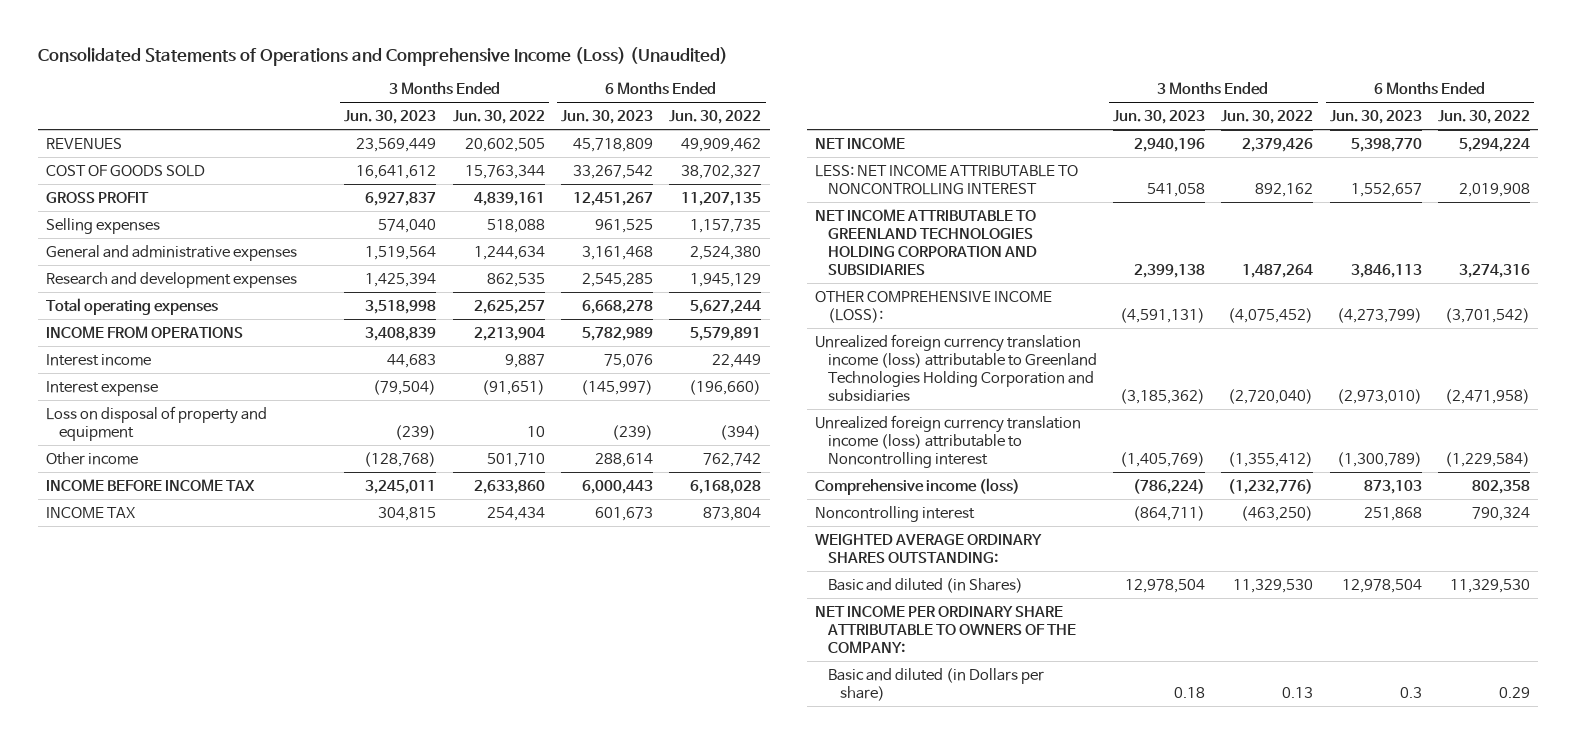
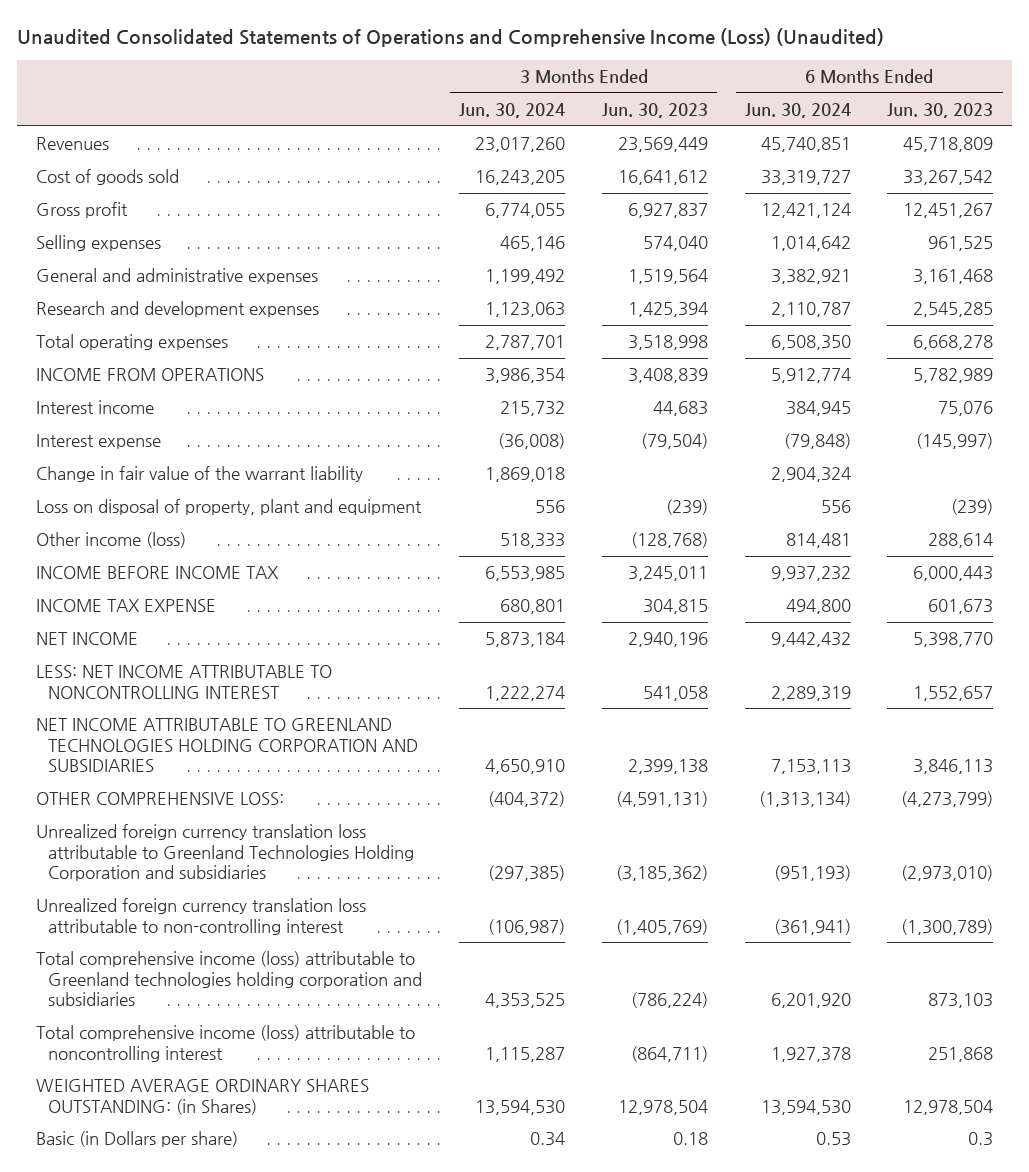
[37,46,728,66] Consolidated Statements of Operations and Comprehensive Income (Loss) (Unaudited) -> [17,28,885,48] Unaudited Consolidated Statements of Operations and Comprehensive Income (Loss) (Unaudited)
[452,110,545,125] Jun. 30, 2022 -> none
[669,110,762,125] Jun. 30, 2022 -> none
none -> [459,103,566,119] Jun. 30, 2024
none -> [744,103,851,119] Jun. 30, 2024
[46,137,123,150] REVENUES -> [35,137,109,151] Revenues
[46,164,206,177] COST OF GOODS SOLD -> [35,169,179,186] Cost of goods sold
[46,191,150,203] GROSS PROFIT -> [35,202,128,219] Gross profit
none -> [35,466,363,483] Change in fair value of the warrant liability
[46,405,268,441] Loss on disposal of property and equipment -> [35,499,422,516] Loss on disposal of property, plant and equipment
[46,451,139,465] Other income -> [35,532,186,549] Other income (loss)
[46,506,136,519] INCOME TAX -> [35,599,216,613] INCOME TAX EXPENSE
[814,533,1042,563] WEIGHTED AVERAGE ORDINARY SHARES OUTSTANDING: -> none
[814,604,1076,654] NET INCOME PER ORDINARY SHARE ATTRIBUTABLE TO OWNERS OF THE COMPANY: -> none
[814,290,1052,323] OTHER COMPREHENSIVE INCOME (LOSS): -> [35,792,284,806] OTHER COMPREHENSIVE LOSS:
[814,333,1097,403] Unrealized foreign currency translation income (loss) attributable to Greenland Technologies Holding Corporation and subsidiaries -> [35,824,415,881] Unrealized foreign currency translation loss attributable to Greenland Technologies Holding Corporation and subsidiaries
[814,414,1081,469] Unrealized foreign currency translation income (loss) attributable to Noncontrolling interest -> [35,898,366,935] Unrealized foreign currency translation loss attributable to non-controlling interest
[814,477,1020,495] Comprehensive income (loss) -> [35,951,423,1006] Total comprehensive income (loss) attributable to Greenland technologies holding corporation and subsidiaries
[814,505,975,522] Noncontrolling interest -> [35,1025,415,1062] Total comprehensive income (loss) attributable to noncontrolling interest
[827,577,1023,593] Basic and diluted (in Shares) -> [35,1079,369,1115] WEIGHTED AVERAGE ORDINARY SHARES OUTSTANDING: (in Shares)
[827,667,1044,701] Basic and diluted (in Dollars per share) -> [35,1131,238,1148] Basic (in Dollars per share)

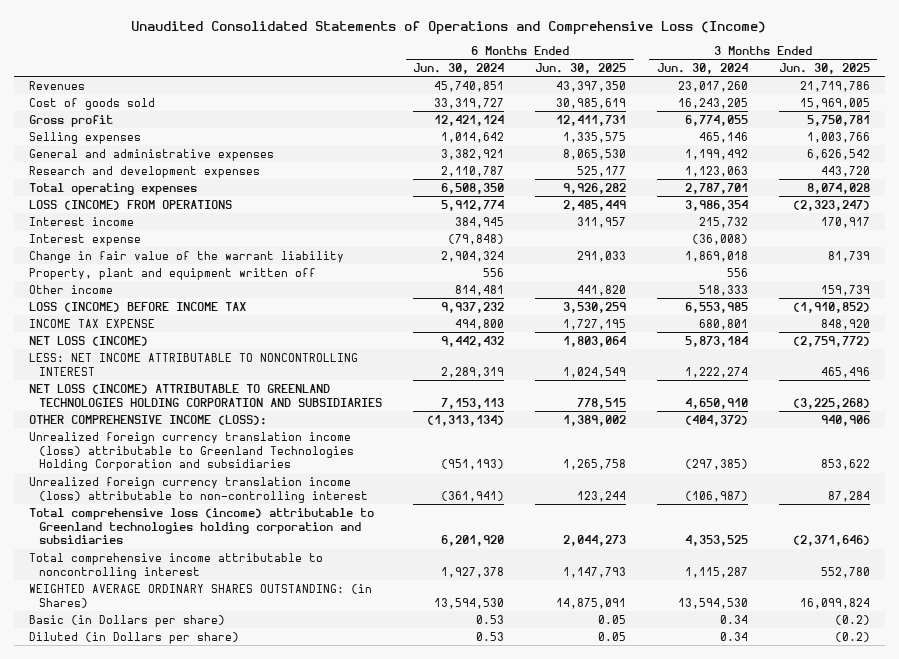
[17,28,885,48] Unaudited Consolidated Statements of Operations and Comprehensive Income (Loss) (Unaudited) -> [131,20,767,35] Unaudited Consolidated Statements of Operations and Comprehensive Loss (Income)
[601,103,708,119] Jun. 30, 2023 -> none
[887,103,994,119] Jun. 30, 2023 -> none
none -> [535,62,627,74] Jun. 30, 2025
none -> [778,62,870,74] Jun. 30, 2025
[35,368,264,382] INCOME FROM OPERATIONS -> [29,199,233,210] LOSS (INCOME) FROM OPERATIONS
[35,499,422,516] Loss on disposal of property, plant and equipment -> [29,267,317,280] Property, plant and equipment written off
[35,532,186,549] Other income (loss) -> [29,284,114,294] Other income
[35,566,279,580] INCOME BEFORE INCOME TAX -> [29,301,247,312] LOSS (INCOME) BEFORE INCOME TAX
[35,632,138,646] NET INCOME -> [29,335,149,346] NET LOSS (INCOME)
[35,718,419,772] NET INCOME ATTRIBUTABLE TO GREENLAND TECHNOLOGIES HOLDING CORPORATION AND SUBSIDIARIES -> [29,383,383,407] NET LOSS (INCOME) ATTRIBUTABLE TO GREENLAND TECHNOLOGIES HOLDING CORPORATION AND SUBSIDIARIES
[35,792,284,806] OTHER COMPREHENSIVE LOSS: -> [29,414,268,425] OTHER COMPREHENSIVE INCOME (LOSS):
[35,824,415,881] Unrealized foreign currency translation loss attributable to Greenland Technologies Holding Corporation and subsidiaries -> [29,431,355,472] Unrealized foreign currency translation income (loss) attributable to Greenland Technologies Holding Corporation and subsidiaries
[35,898,366,935] Unrealized foreign currency translation loss attributable to non-controlling interest -> [29,476,369,503] Unrealized foreign currency translation income (loss) attributable to non-controlling interest
[35,951,423,1006] Total comprehensive income (loss) attributable to Greenland technologies holding corporation and subsidiaries -> [29,507,375,545] Total comprehensive loss (income) attributable to Greenland technologies holding corporation and subsidiaries
[35,1025,415,1062] Total comprehensive income (loss) attributable to noncontrolling interest -> [29,552,324,579] Total comprehensive income attributable to noncontrolling interest
none -> [29,631,240,644] Diluted (in Dollars per share)

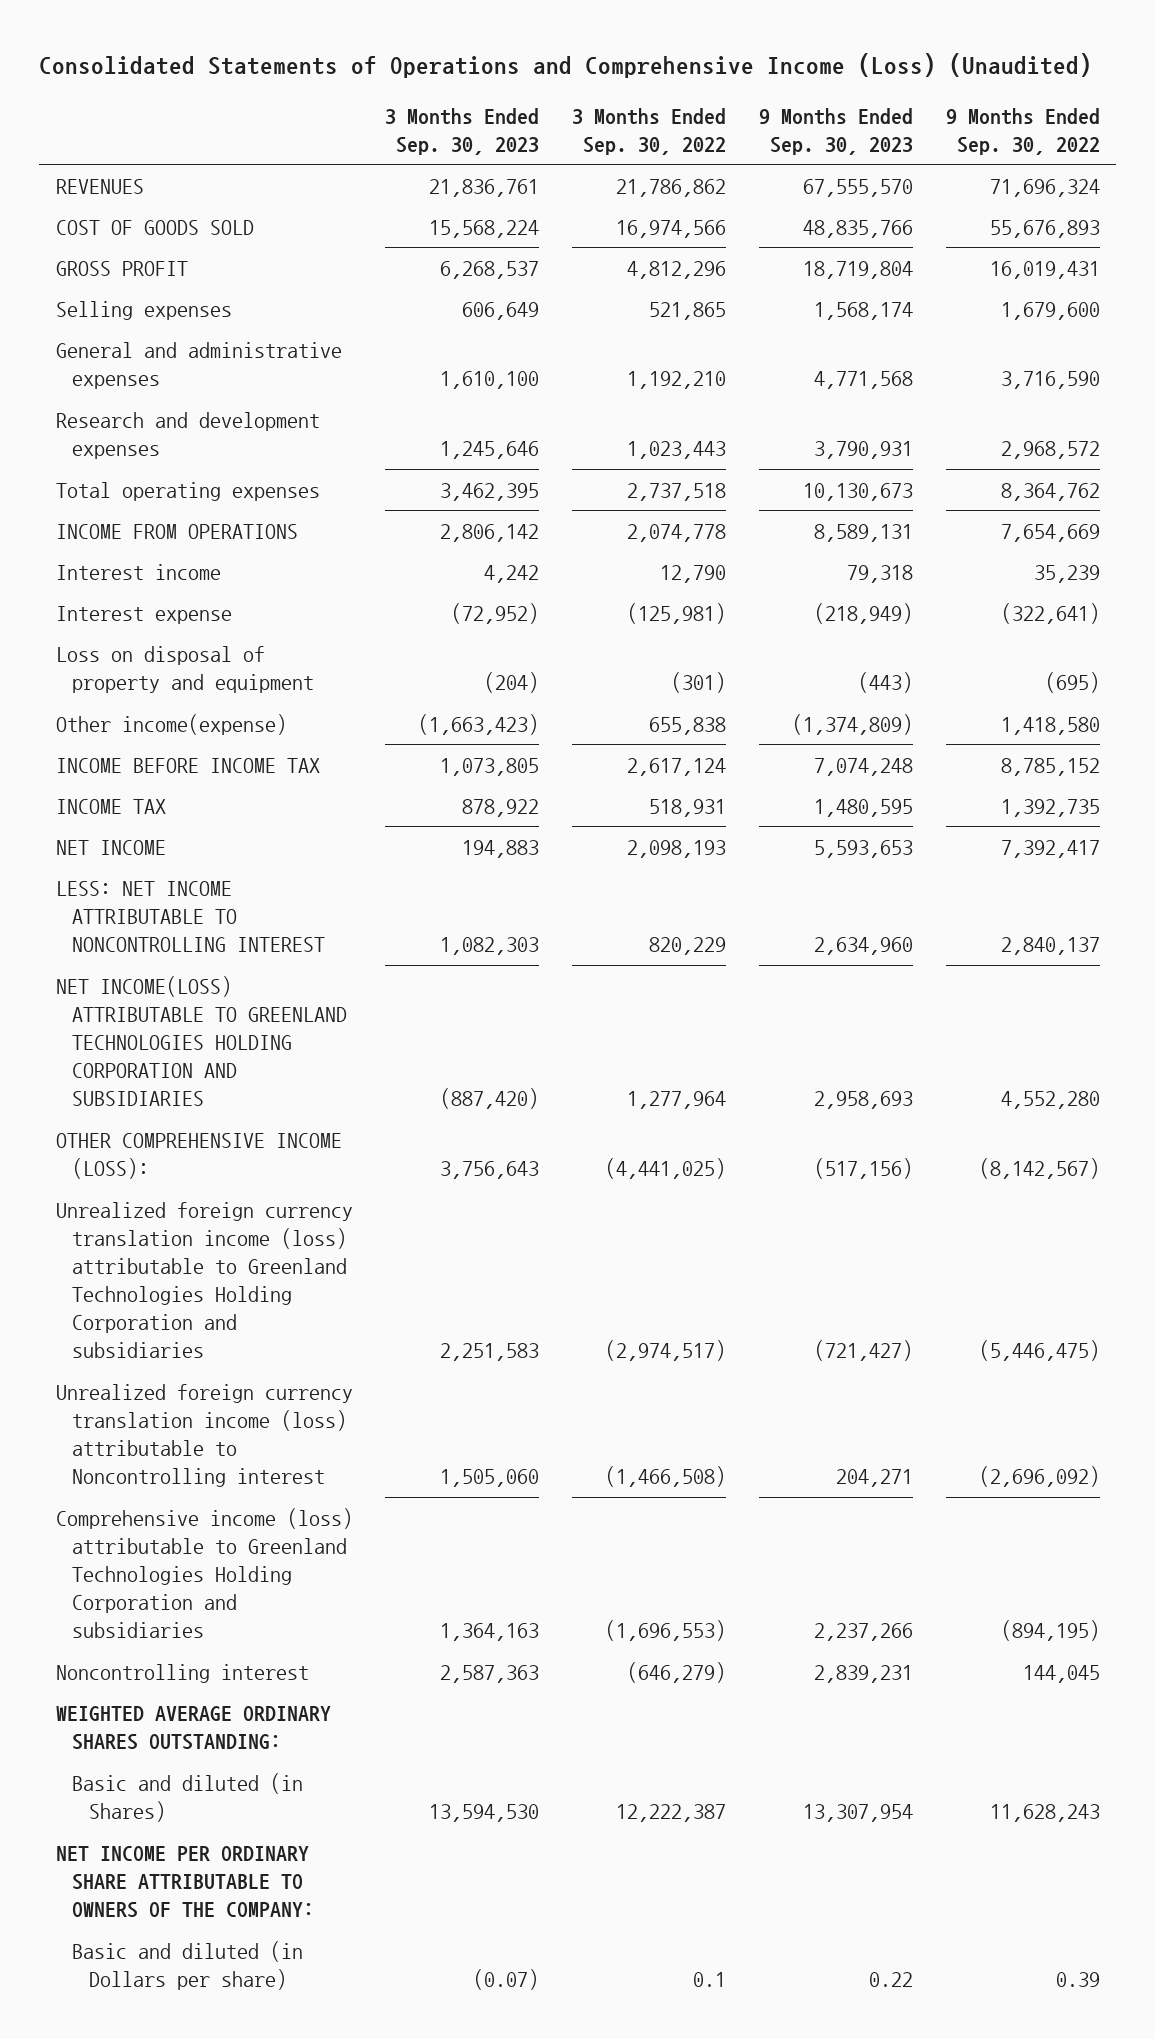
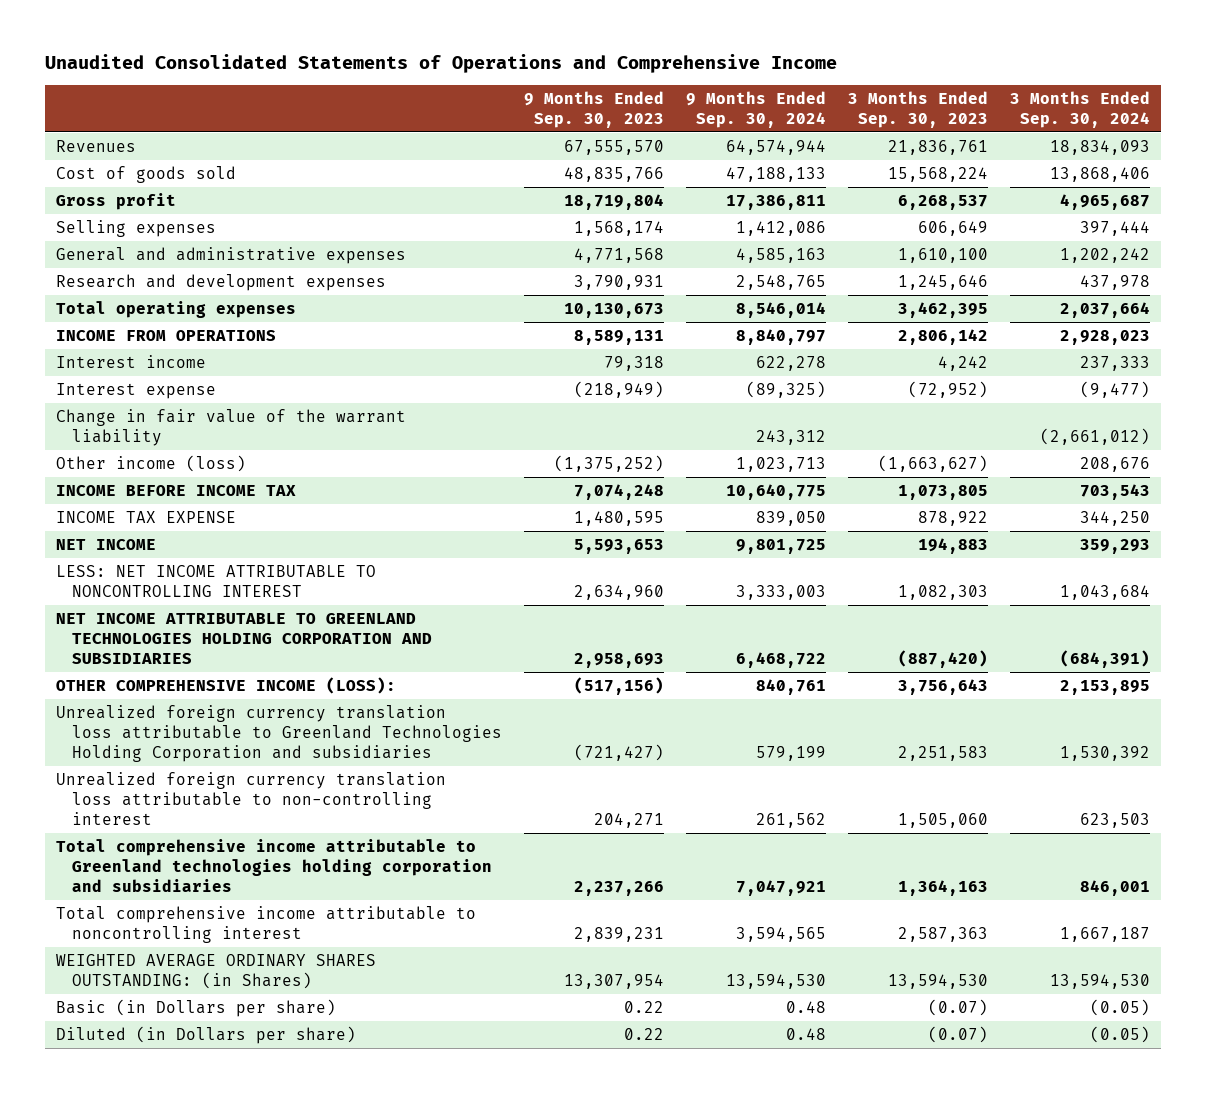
[39,53,1093,79] Consolidated Statements of Operations and Comprehensive Income (Loss) (Unaudited) -> [45,54,838,74] Unaudited Consolidated Statements of Operations and Comprehensive Income
[572,107,727,155] 3 Months Ended Sep. 30, 2022 -> none
[945,107,1100,155] 9 Months Ended Sep. 30, 2022 -> none
none -> [686,90,827,128] 9 Months Ended Sep. 30, 2024
none -> [1010,90,1151,128] 3 Months Ended Sep. 30, 2024
[55,178,144,194] REVENUES -> [56,139,137,152] Revenues
[55,219,254,235] COST OF GOODS SOLD -> [56,165,237,183] Cost of goods sold
[55,260,188,276] GROSS PROFIT -> [56,192,177,210] Gross profit
[55,645,315,693] Loss on disposal of property and equipment -> none
none -> [56,408,407,447] Change in fair value of the warrant liability
[55,713,287,735] Other income(expense) -> [56,454,247,472] Other income (loss)
[418,713,540,735] (1,663,423) -> [878,454,989,472] (1,663,627)
[791,713,913,735] (1,374,809) -> [554,454,665,472] (1,375,252)
[55,798,166,814] INCOME TAX -> [56,510,237,523] INCOME TAX EXPENSE
[55,975,348,1107] NET INCOME(LOSS) ATTRIBUTABLE TO GREENLAND TECHNOLOGIES HOLDING CORPORATION AND SUBSIDIARIES -> [56,612,432,665] NET INCOME ATTRIBUTABLE TO GREENLAND TECHNOLOGIES HOLDING CORPORATION AND SUBSIDIARIES
[55,1705,331,1750] WEIGHTED AVERAGE ORDINARY SHARES OUTSTANDING: -> none
[55,1845,315,1918] NET INCOME PER ORDINARY SHARE ATTRIBUTABLE TO OWNERS OF THE COMPANY: -> none
[55,1201,353,1359] Unrealized foreign currency translation income (loss) attributable to Greenland Technologies Holding Corporation and subsidiaries -> [56,704,502,763] Unrealized foreign currency translation loss attributable to Greenland Technologies Holding Corporation and subsidiaries
[55,1383,353,1488] Unrealized foreign currency translation income (loss) attributable to Noncontrolling interest -> [56,771,447,826] Unrealized foreign currency translation loss attributable to non-controlling interest
[55,1507,353,1639] Comprehensive income (loss) attributable to Greenland Technologies Holding Corporation and subsidiaries -> [56,838,492,893] Total comprehensive income attributable to Greenland technologies holding corporation and subsidiaries
[55,1663,309,1683] Noncontrolling interest -> [56,905,477,944] Total comprehensive income attributable to noncontrolling interest
[72,1772,304,1822] Basic and diluted (in Shares) -> [56,953,377,990] WEIGHTED AVERAGE ORDINARY SHARES OUTSTANDING: (in Shares)
[72,1940,304,1990] Basic and diluted (in Dollars per share) -> [56,998,337,1017] Basic (in Dollars per share)
none -> [56,1025,357,1044] Diluted (in Dollars per share)

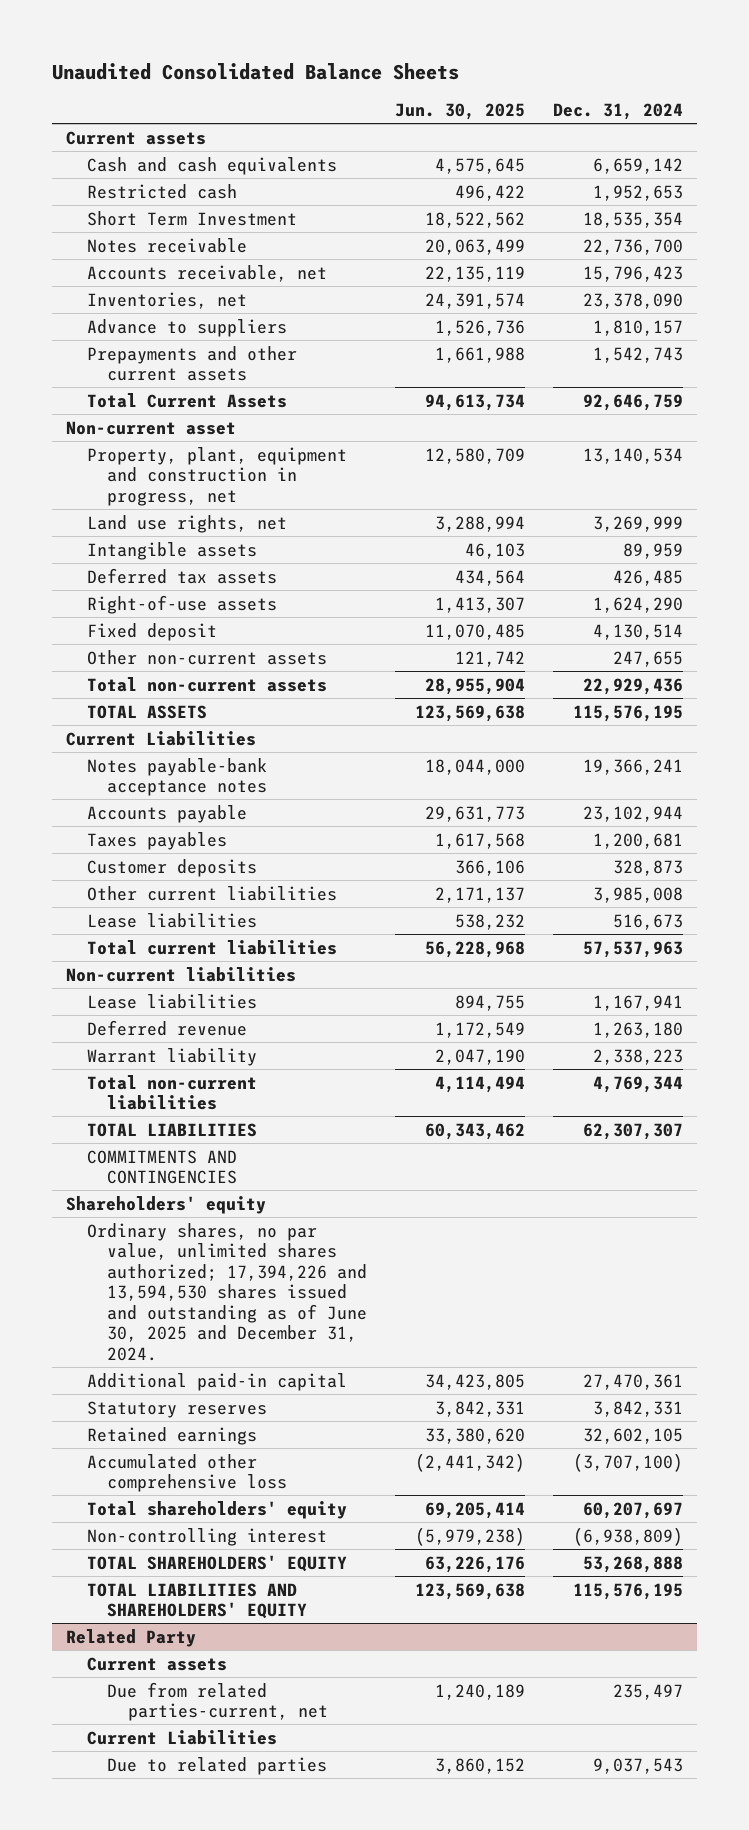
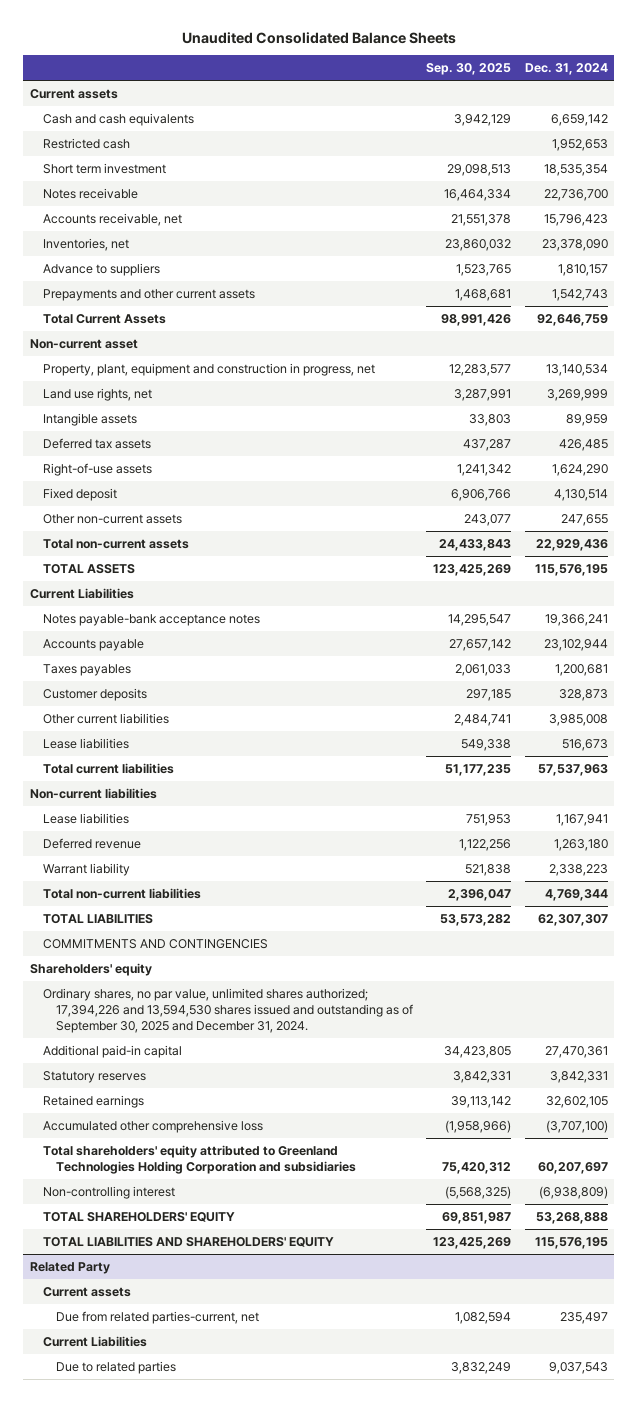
[395,103,526,121] Jun. 30, 2025 -> none
none -> [426,63,512,76] Sep. 30, 2025
[86,210,297,226] Short Term Investment -> [43,162,167,174] Short term investment
[86,1222,368,1361] Ordinary shares, no par value, unlimited shares authorized; 17,394,226 and 13,594,530 shares issued and outstanding as of June 30, 2025 and December 31, 2024. -> [43,987,413,1034] Ordinary shares, no par value, unlimited shares authorized; 17,394,226 and 13,594,530 shares issued and outstanding as of September 30, 2025 and December 31, 2024.
[86,1500,347,1519] Total shareholders' equity -> [43,1144,356,1175] Total shareholders' equity attributed to Greenland Technologies Holding Corporation and subsidiaries

